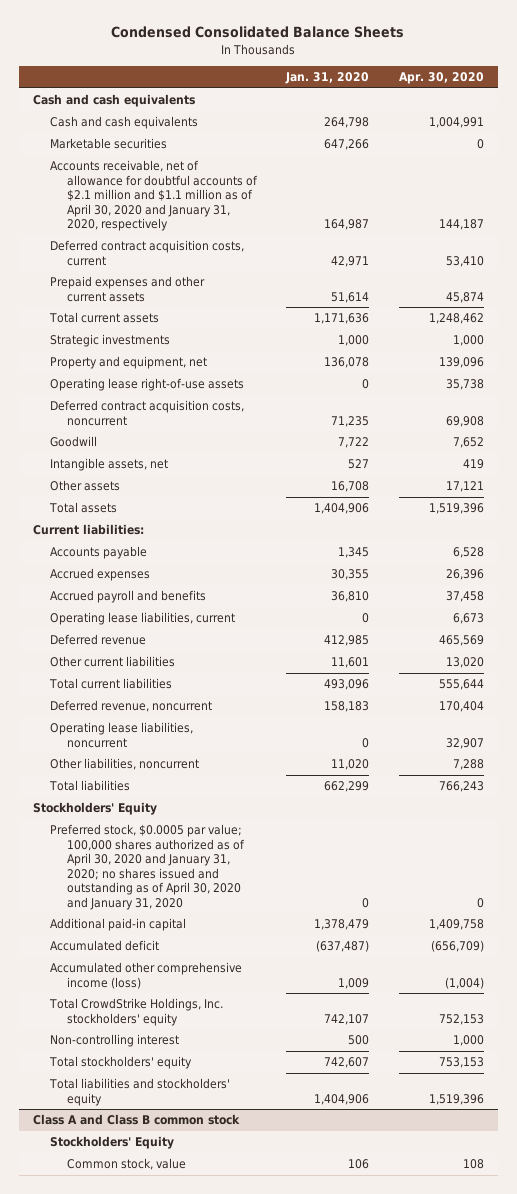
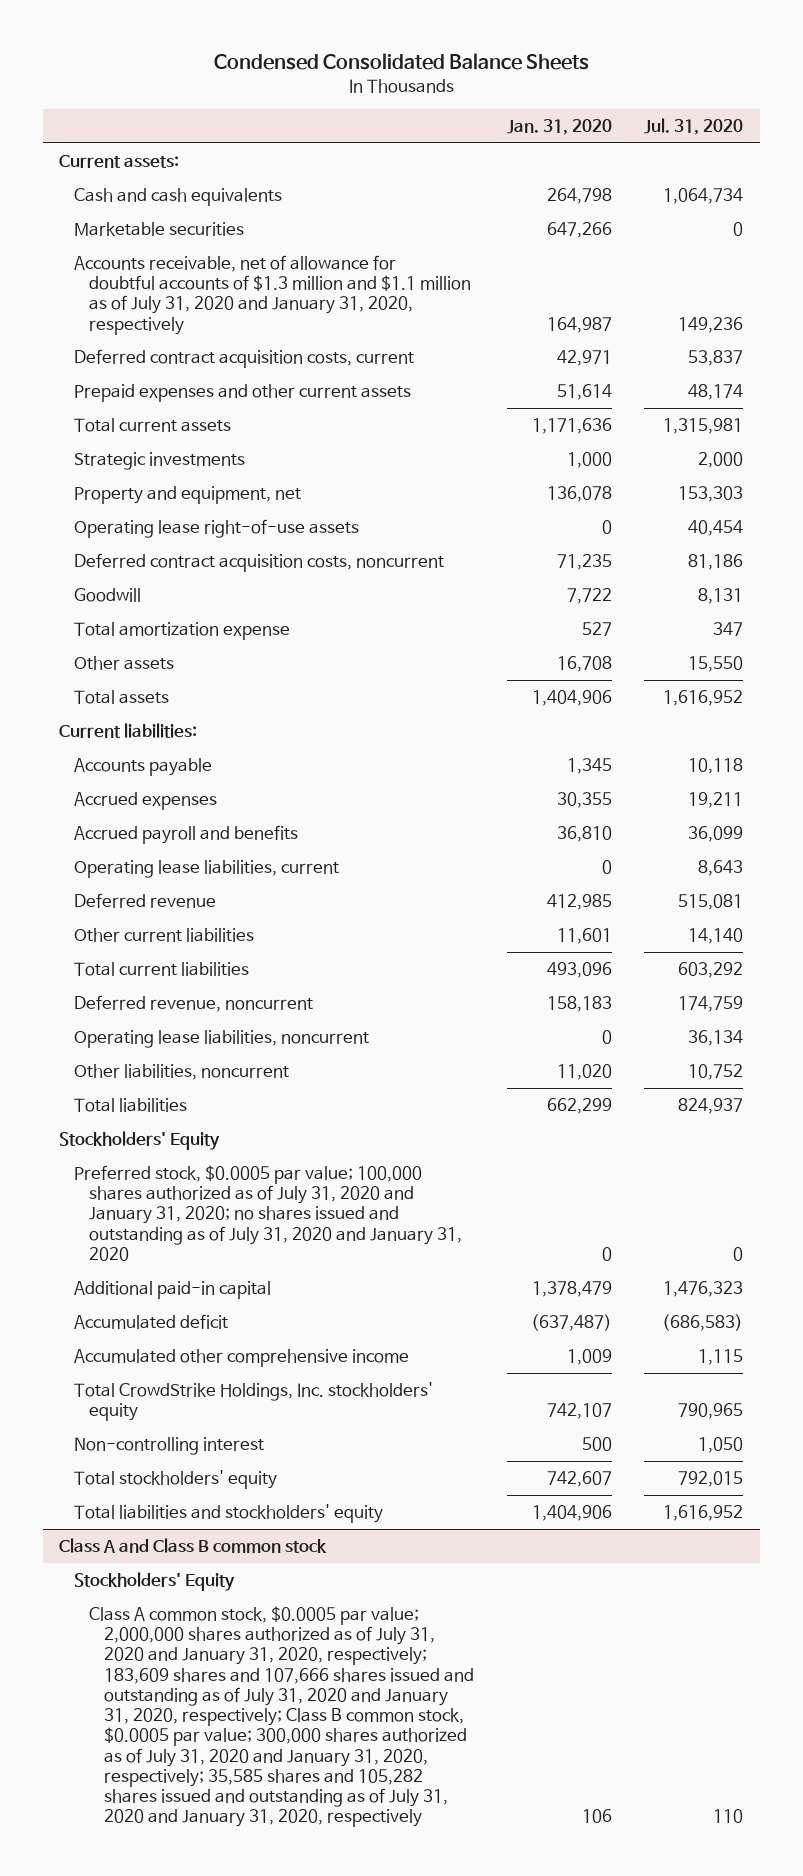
[398,72,484,85] Apr. 30, 2020 -> none
none -> [644,118,744,136] Jul. 31, 2020
[33,94,196,108] Cash and cash equivalents -> [59,154,180,168] Current assets:
[50,160,259,232] Accounts receivable, net of allowance for doubtful accounts of $2.1 million and $1.1 million as of April 30, 2020 and January 31, 2020, respectively -> [74,254,472,335] Accounts receivable, net of allowance for doubtful accounts of $1.3 million and $1.1 million as of July 31, 2020 and January 31, 2020, respectively
[50,458,169,472] Intangible assets, net -> [74,621,291,640] Total amortization expense
[50,824,246,910] Preferred stock, $0.0005 par value; 100,000 shares authorized as of April 30, 2020 and January 31, 2020; no shares issued and outstanding as of April 30, 2020 and January 31, 2020 -> [74,1164,463,1261] Preferred stock, $0.0005 par value; 100,000 shares authorized as of July 31, 2020 and January 31, 2020; no shares issued and outstanding as of July 31, 2020 and January 31, 2020
[50,962,243,989] Accumulated other comprehensive income (loss) -> [74,1348,410,1367] Accumulated other comprehensive income
[67,1158,187,1171] Common stock, value -> [89,1605,474,1828] Class A common stock, $0.0005 par value; 2,000,000 shares authorized as of July 31, 2020 and January 31, 2020, respectively; 183,609 shares and 107,666 shares issued and outstanding as of July 31, 2020 and January 31, 2020, respectively; Class B common stock, $0.0005 par value; 300,000 shares authorized as of July 31, 2020 and January 31, 2020, respectively; 35,585 shares and 105,282 shares issued and outstanding as of July 31, 2020 and January 31, 2020, respectively

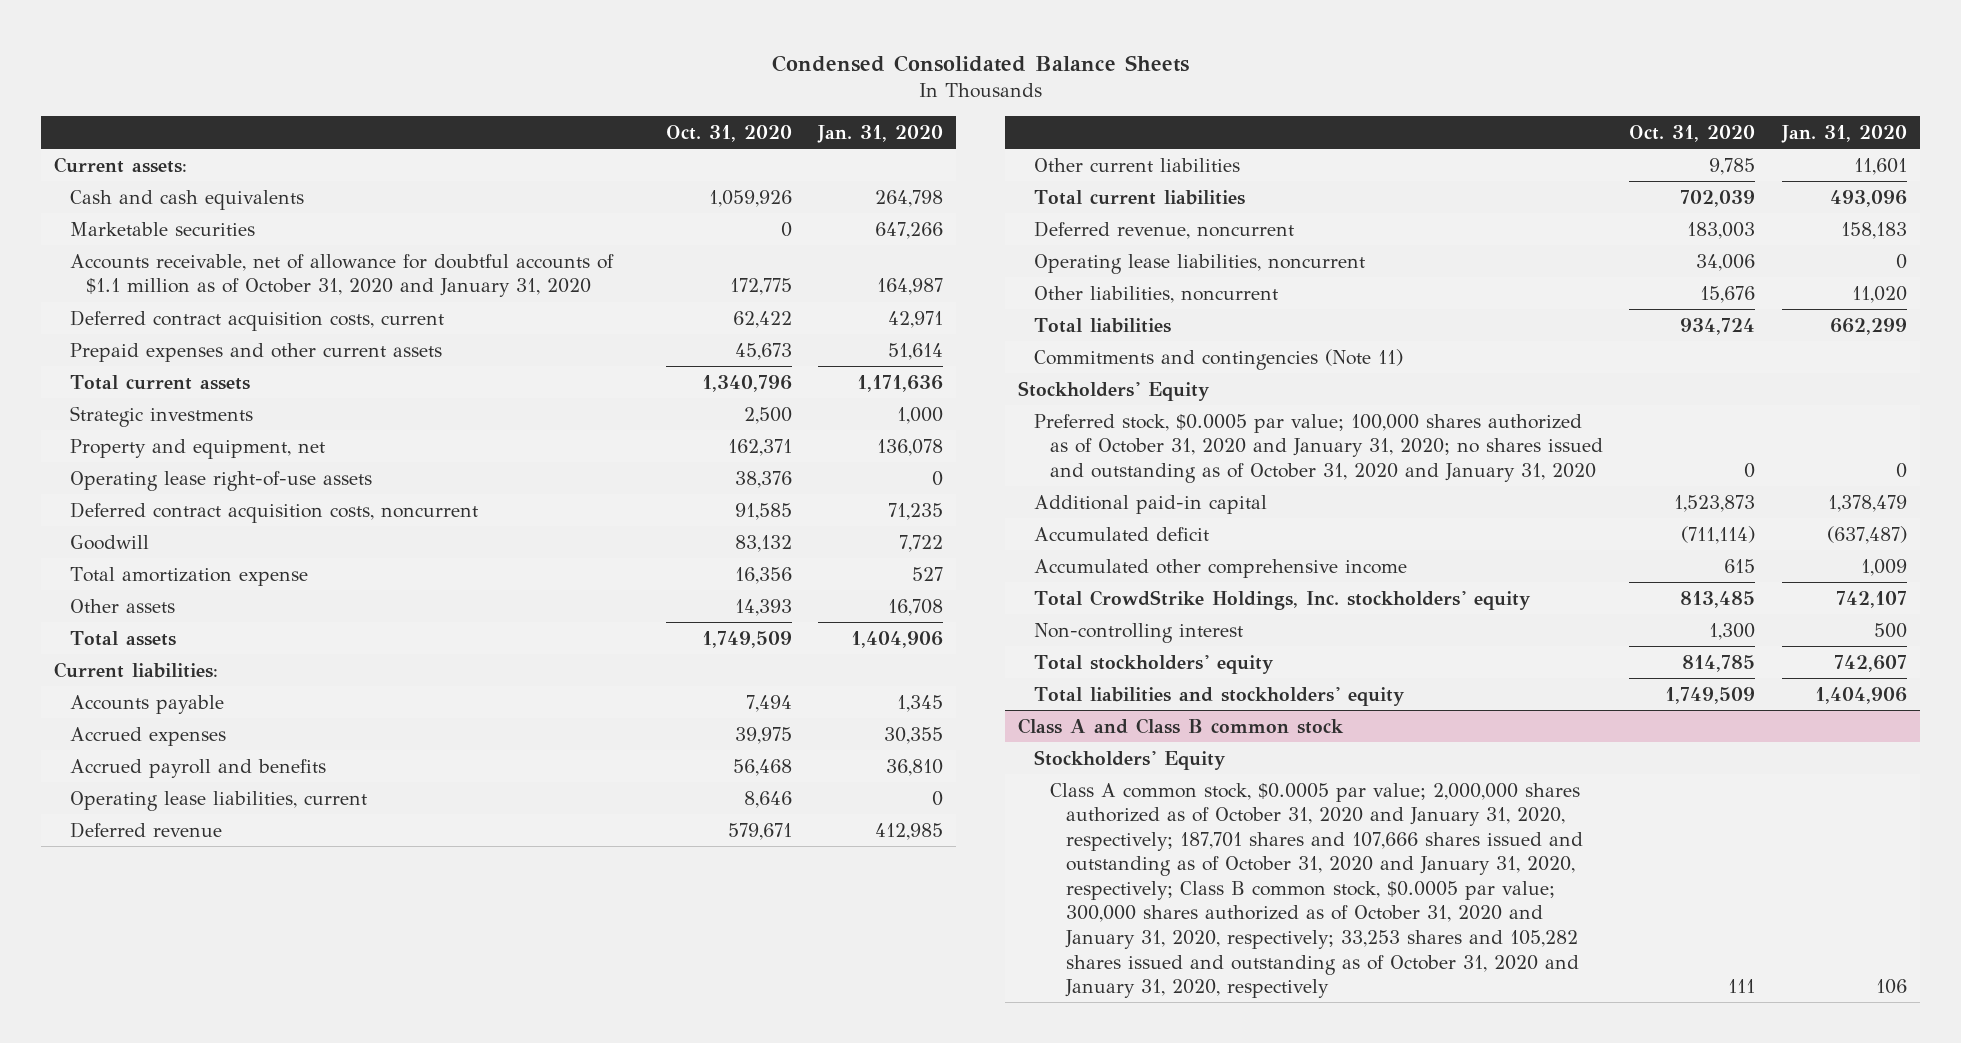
[644,118,744,136] Jul. 31, 2020 -> none
none -> [665,124,792,142] Oct. 31, 2020
[74,254,472,335] Accounts receivable, net of allowance for doubtful accounts of $1.3 million and $1.1 million as of July 31, 2020 and January 31, 2020, respectively -> [70,253,615,298] Accounts receivable, net of allowance for doubtful accounts of $1.1 million as of October 31, 2020 and January 31, 2020
none -> [1033,348,1403,370] Commitments and contingencies (Note 11)
[74,1164,463,1261] Preferred stock, $0.0005 par value; 100,000 shares authorized as of July 31, 2020 and January 31, 2020; no shares issued and outstanding as of July 31, 2020 and January 31, 2020 -> [1033,413,1603,483] Preferred stock, $0.0005 par value; 100,000 shares authorized as of October 31, 2020 and January 31, 2020; no shares issued and outstanding as of October 31, 2020 and January 31, 2020
[89,1605,474,1828] Class A common stock, $0.0005 par value; 2,000,000 shares authorized as of July 31, 2020 and January 31, 2020, respectively; 183,609 shares and 107,666 shares issued and outstanding as of July 31, 2020 and January 31, 2020, respectively; Class B common stock, $0.0005 par value; 300,000 shares authorized as of July 31, 2020 and January 31, 2020, respectively; 35,585 shares and 105,282 shares issued and outstanding as of July 31, 2020 and January 31, 2020, respectively -> [1049,782,1583,999] Class A common stock, $0.0005 par value; 2,000,000 shares authorized as of October 31, 2020 and January 31, 2020, respectively; 187,701 shares and 107,666 shares issued and outstanding as of October 31, 2020 and January 31, 2020, respectively; Class B common stock, $0.0005 par value; 300,000 shares authorized as of October 31, 2020 and January 31, 2020, respectively; 33,253 shares and 105,282 shares issued and outstanding as of October 31, 2020 and January 31, 2020, respectively

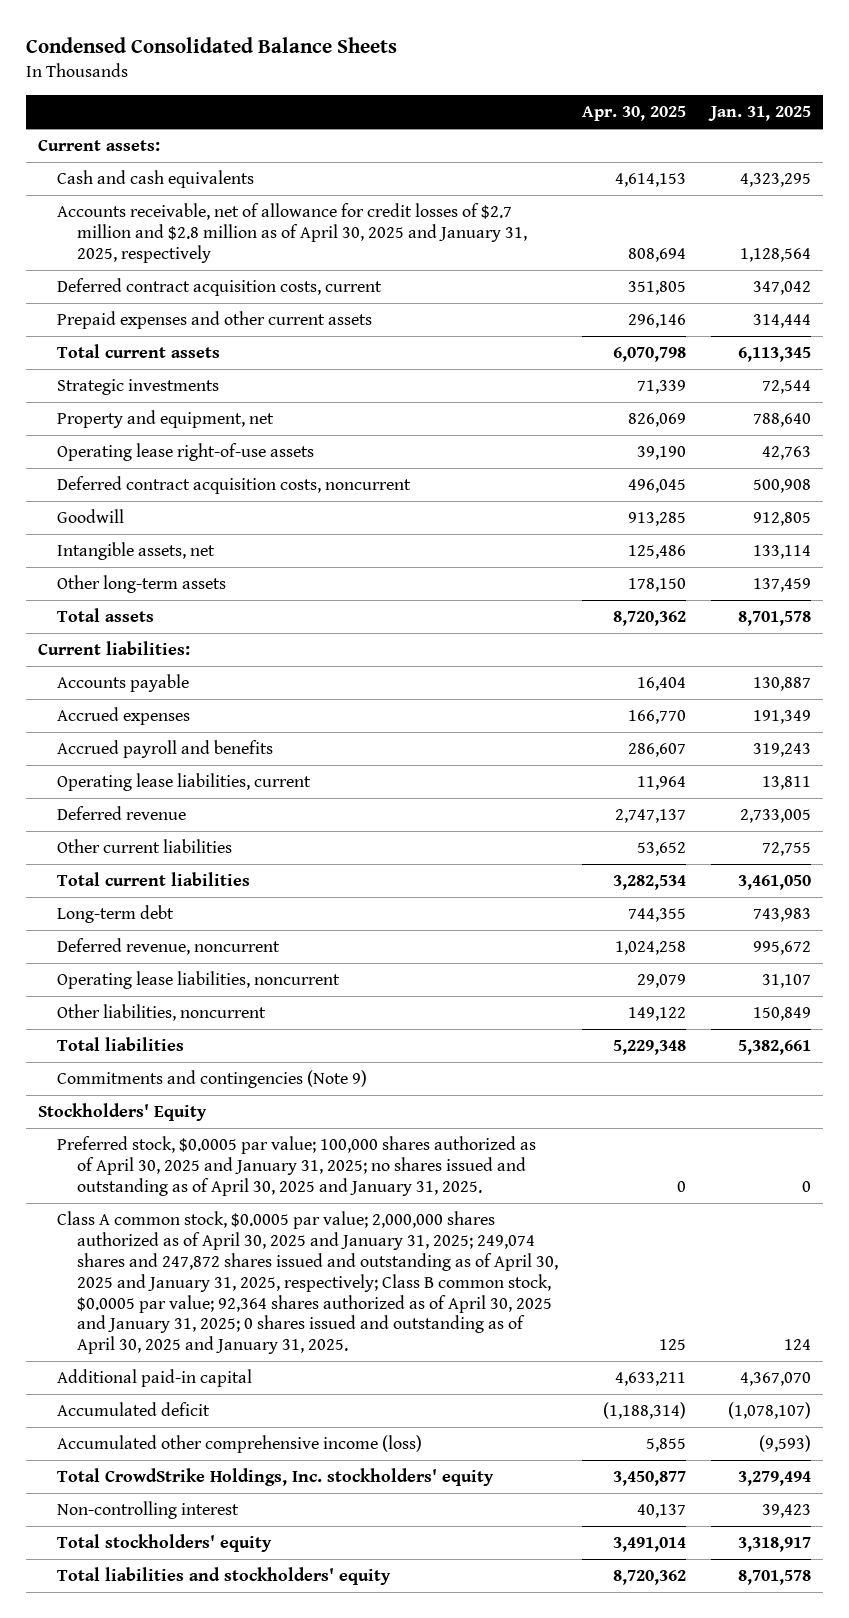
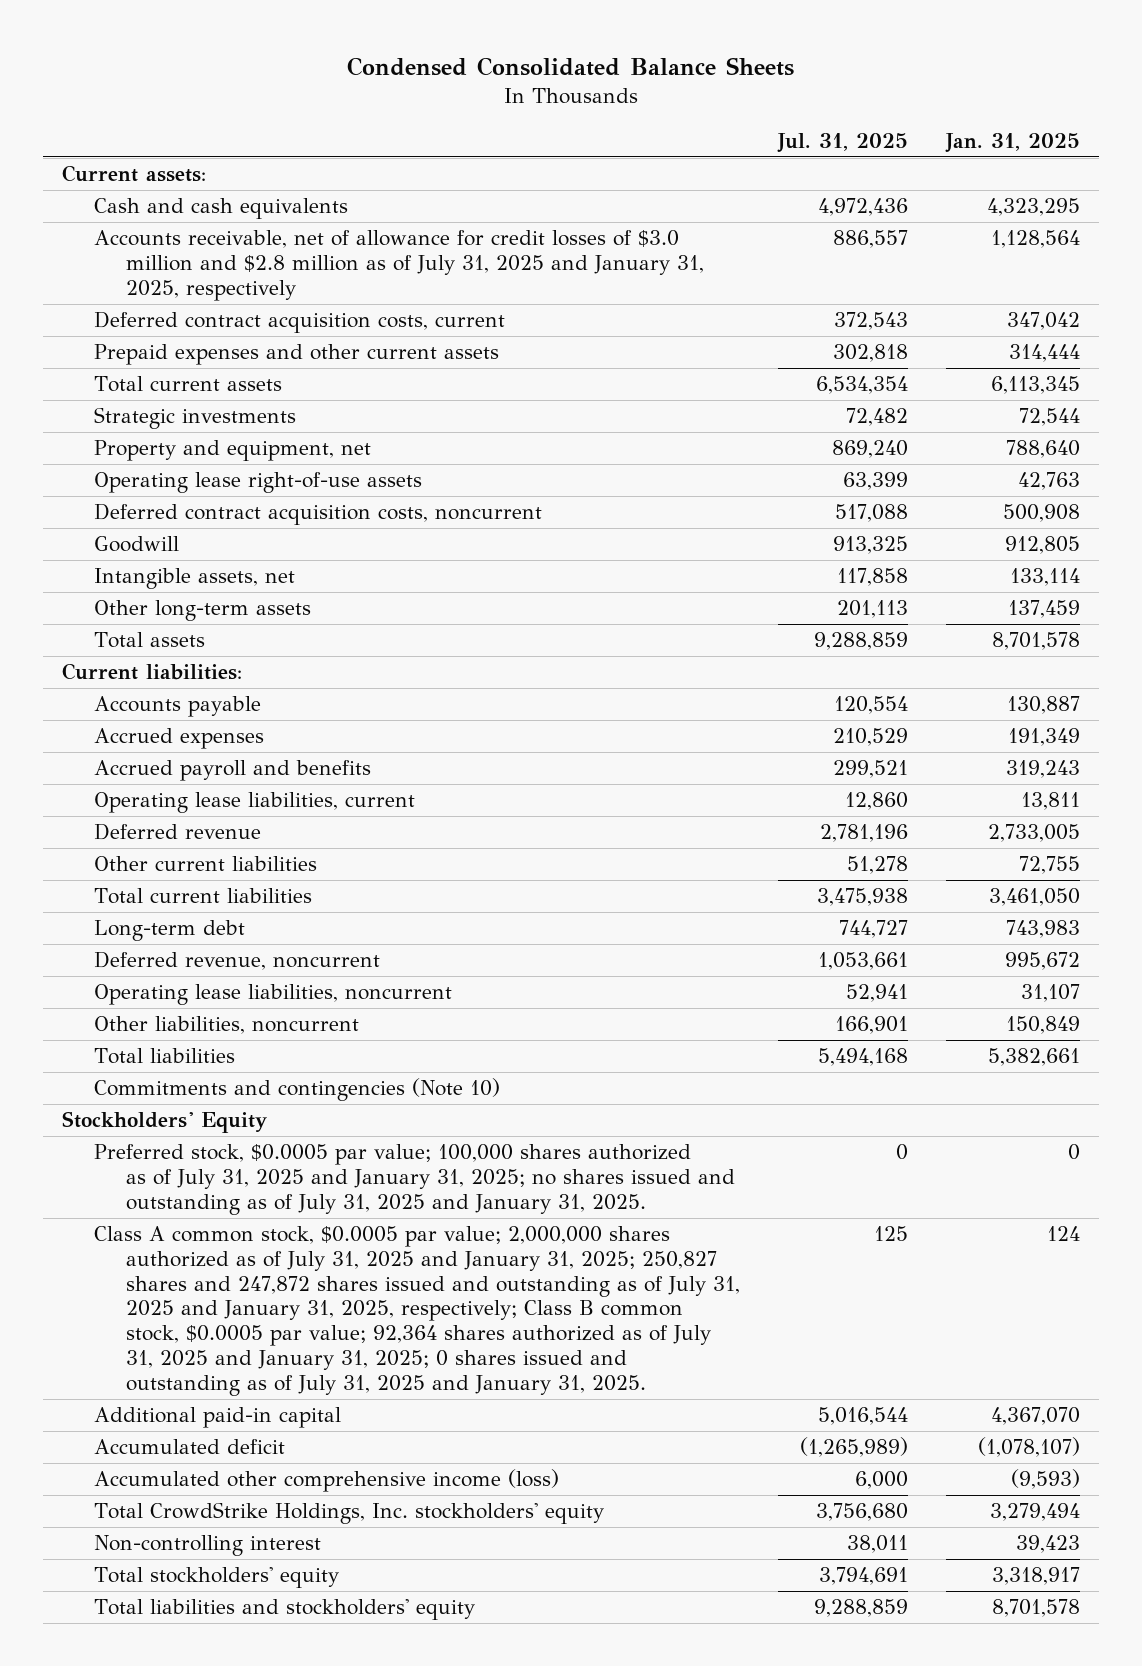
[582,105,687,121] Apr. 30, 2025 -> none
none -> [777,132,909,153] Jul. 31, 2025
[57,203,527,263] Accounts receivable, net of allowance for credit losses of $2.7 million and $2.8 million as of April 30, 2025 and January 31, 2025, respectively -> [94,230,705,301] Accounts receivable, net of allowance for credit losses of $3.0 million and $2.8 million as of July 31, 2025 and January 31, 2025, respectively
[57,1070,368,1089] Commitments and contingencies (Note 9) -> [94,1078,501,1102] Commitments and contingencies (Note 10)
[57,1136,537,1196] Preferred stock, $0.0005 par value; 100,000 shares authorized as of April 30, 2025 and January 31, 2025; no shares issued and outstanding as of April 30, 2025 and January 31, 2025. -> [94,1144,736,1215] Preferred stock, $0.0005 par value; 100,000 shares authorized as of July 31, 2025 and January 31, 2025; no shares issued and outstanding as of July 31, 2025 and January 31, 2025.
[57,1211,558,1355] Class A common stock, $0.0005 par value; 2,000,000 shares authorized as of April 30, 2025 and January 31, 2025; 249,074 shares and 247,872 shares issued and outstanding as of April 30, 2025 and January 31, 2025, respectively; Class B common stock, $0.0005 par value; 92,364 shares authorized as of April 30, 2025 and January 31, 2025; 0 shares issued and outstanding as of April 30, 2025 and January 31, 2025. -> [94,1226,741,1396] Class A common stock, $0.0005 par value; 2,000,000 shares authorized as of July 31, 2025 and January 31, 2025; 250,827 shares and 247,872 shares issued and outstanding as of July 31, 2025 and January 31, 2025, respectively; Class B common stock, $0.0005 par value; 92,364 shares authorized as of July 31, 2025 and January 31, 2025; 0 shares issued and outstanding as of July 31, 2025 and January 31, 2025.

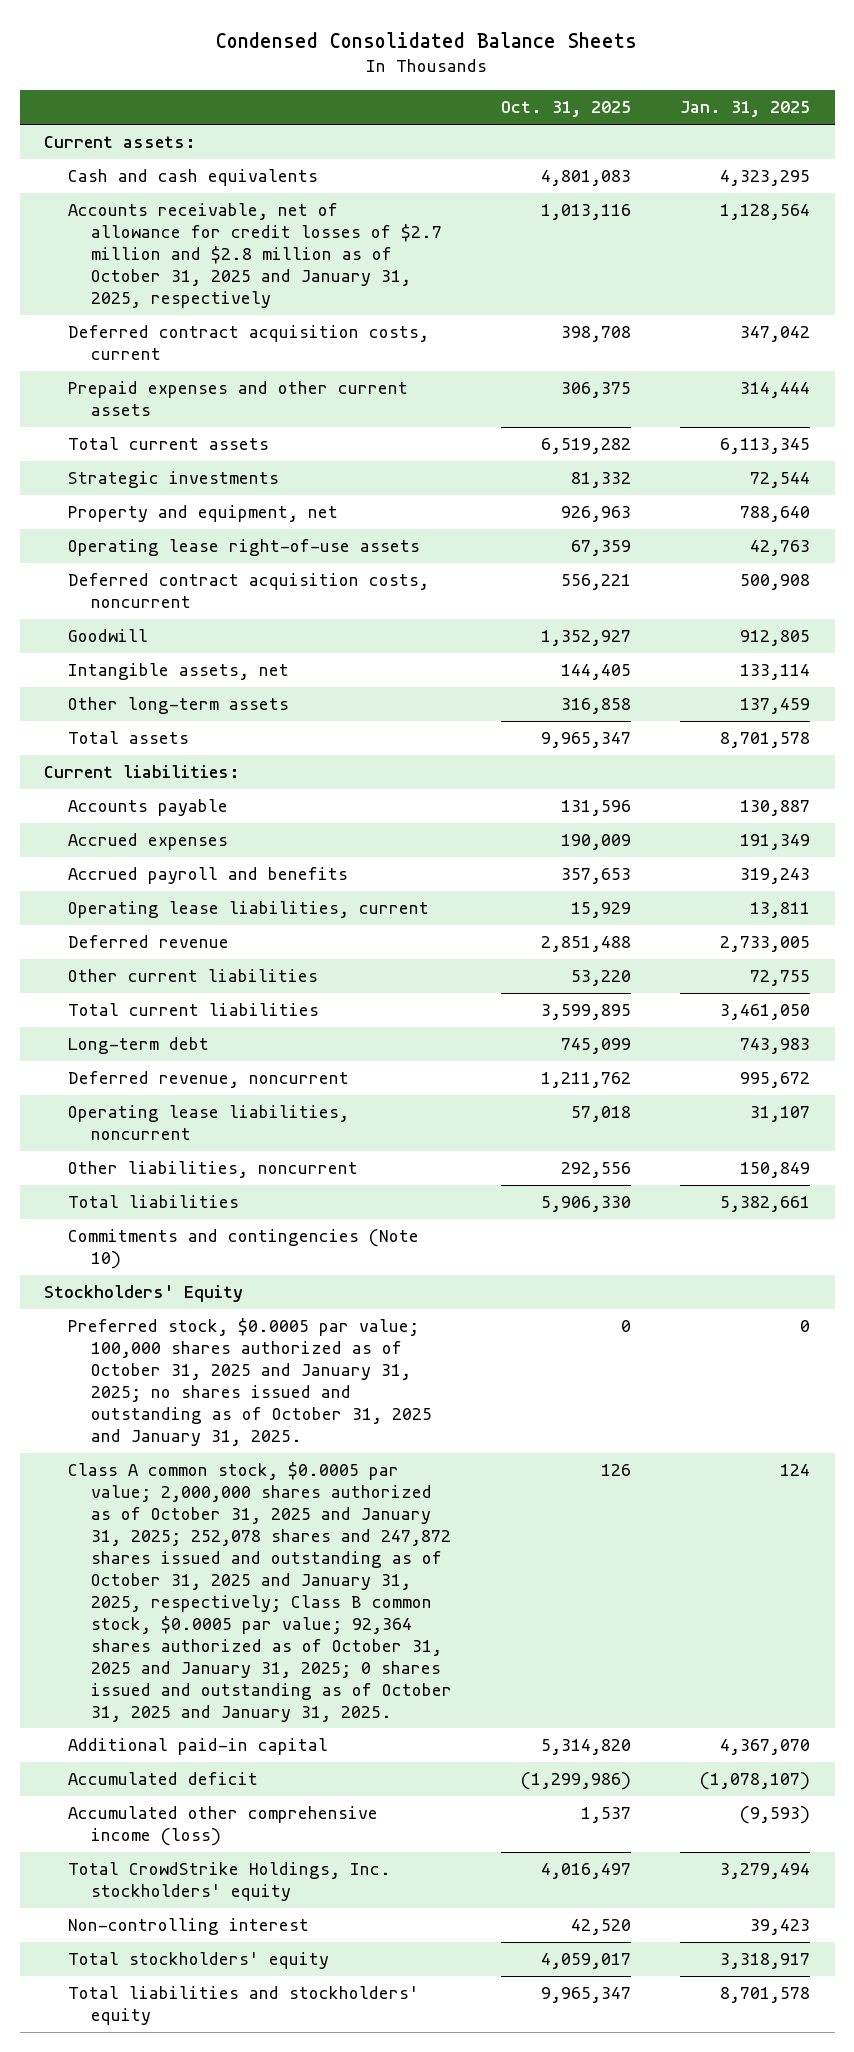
[777,132,909,153] Jul. 31, 2025 -> none
none -> [501,101,632,118] Oct. 31, 2025
[94,230,705,301] Accounts receivable, net of allowance for credit losses of $3.0 million and $2.8 million as of July 31, 2025 and January 31, 2025, respectively -> [67,203,443,308] Accounts receivable, net of allowance for credit losses of $2.7 million and $2.8 million as of October 31, 2025 and January 31, 2025, respectively
[94,1144,736,1215] Preferred stock, $0.0005 par value; 100,000 shares authorized as of July 31, 2025 and January 31, 2025; no shares issued and outstanding as of July 31, 2025 and January 31, 2025. -> [67,1318,433,1446] Preferred stock, $0.0005 par value; 100,000 shares authorized as of October 31, 2025 and January 31, 2025; no shares issued and outstanding as of October 31, 2025 and January 31, 2025.
[94,1226,741,1396] Class A common stock, $0.0005 par value; 2,000,000 shares authorized as of July 31, 2025 and January 31, 2025; 250,827 shares and 247,872 shares issued and outstanding as of July 31, 2025 and January 31, 2025, respectively; Class B common stock, $0.0005 par value; 92,364 shares authorized as of July 31, 2025 and January 31, 2025; 0 shares issued and outstanding as of July 31, 2025 and January 31, 2025. -> [67,1462,453,1722] Class A common stock, $0.0005 par value; 2,000,000 shares authorized as of October 31, 2025 and January 31, 2025; 252,078 shares and 247,872 shares issued and outstanding as of October 31, 2025 and January 31, 2025, respectively; Class B common stock, $0.0005 par value; 92,364 shares authorized as of October 31, 2025 and January 31, 2025; 0 shares issued and outstanding as of October 31, 2025 and January 31, 2025.

